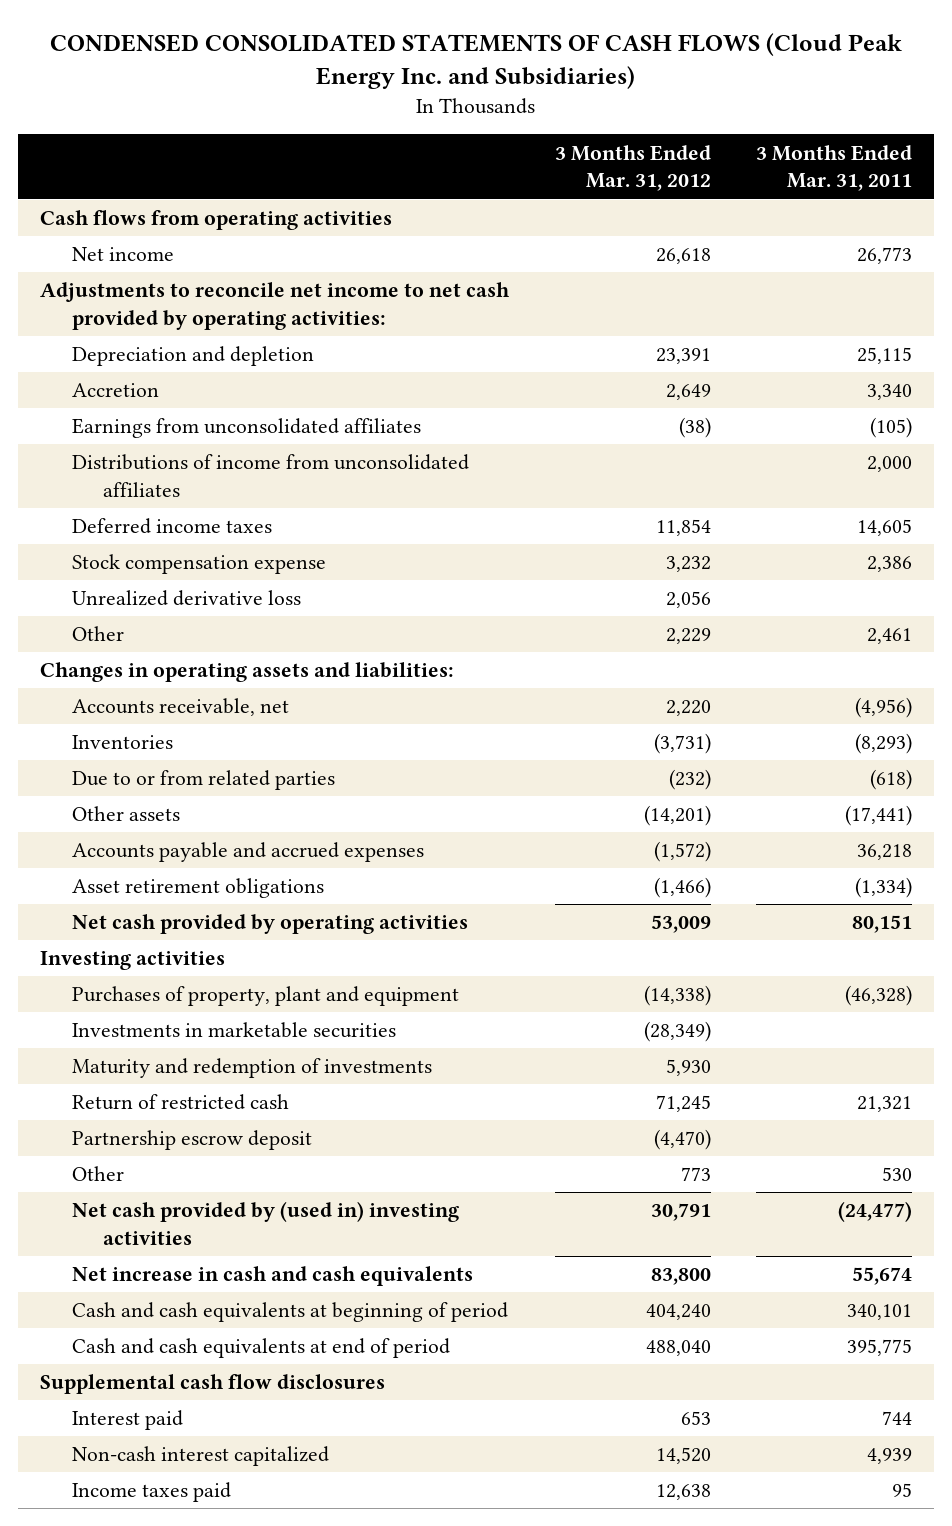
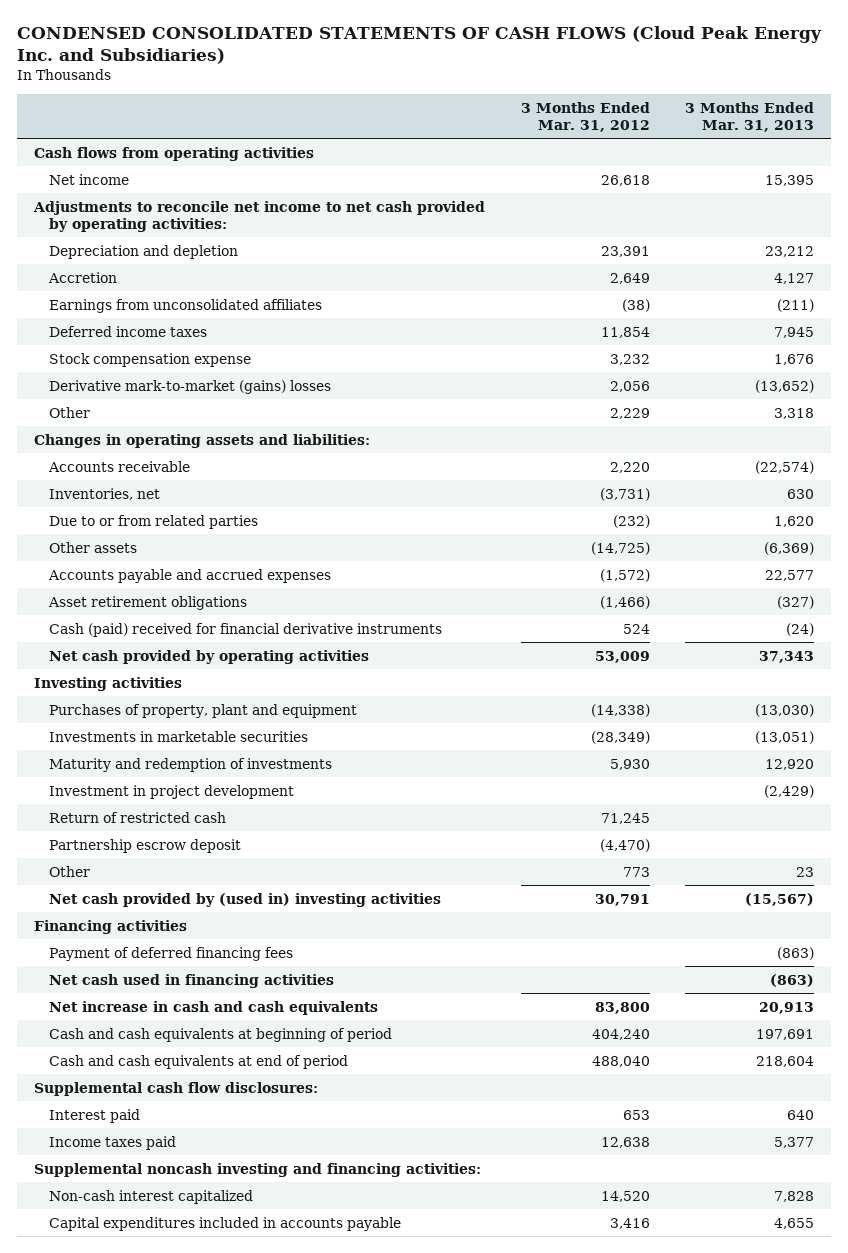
[755,144,912,192] 3 Months Ended Mar. 31, 2011 -> none
none -> [684,102,814,133] 3 Months Ended Mar. 31, 2013
[71,454,469,497] Distributions of income from unconsolidated affiliates -> none
[71,590,301,607] Unrealized derivative loss -> [49,379,332,394] Derivative mark-to-market (gains) losses
[71,698,289,717] Accounts receivable, net -> [48,460,191,472] Accounts receivable
[71,735,173,750] Inventories -> [49,487,161,500] Inventories, net
[643,805,711,827] (14,201) -> [590,541,650,555] (14,725)
none -> [49,622,443,637] Cash (paid) received for financial derivative instruments
none -> [49,784,295,799] Investment in project development
none -> [34,919,188,934] Financing activities
none -> [49,946,294,961] Payment of deferred financing fees
none -> [49,973,335,988] Net cash used in financing activities
[40,1374,386,1395] Supplemental cash flow disclosures -> [34,1081,319,1096] Supplemental cash flow disclosures:
none -> [34,1162,482,1177] Supplemental noncash investing and financing activities:
[71,1446,329,1467] Non-cash interest capitalized -> [49,1189,254,1204] Non-cash interest capitalized
none -> [49,1216,402,1231] Capital expenditures included in accounts payable

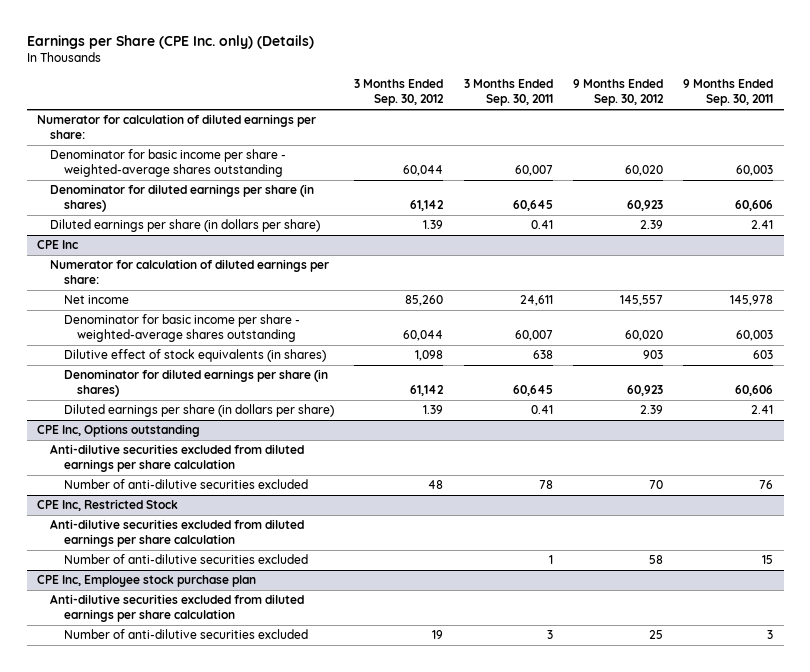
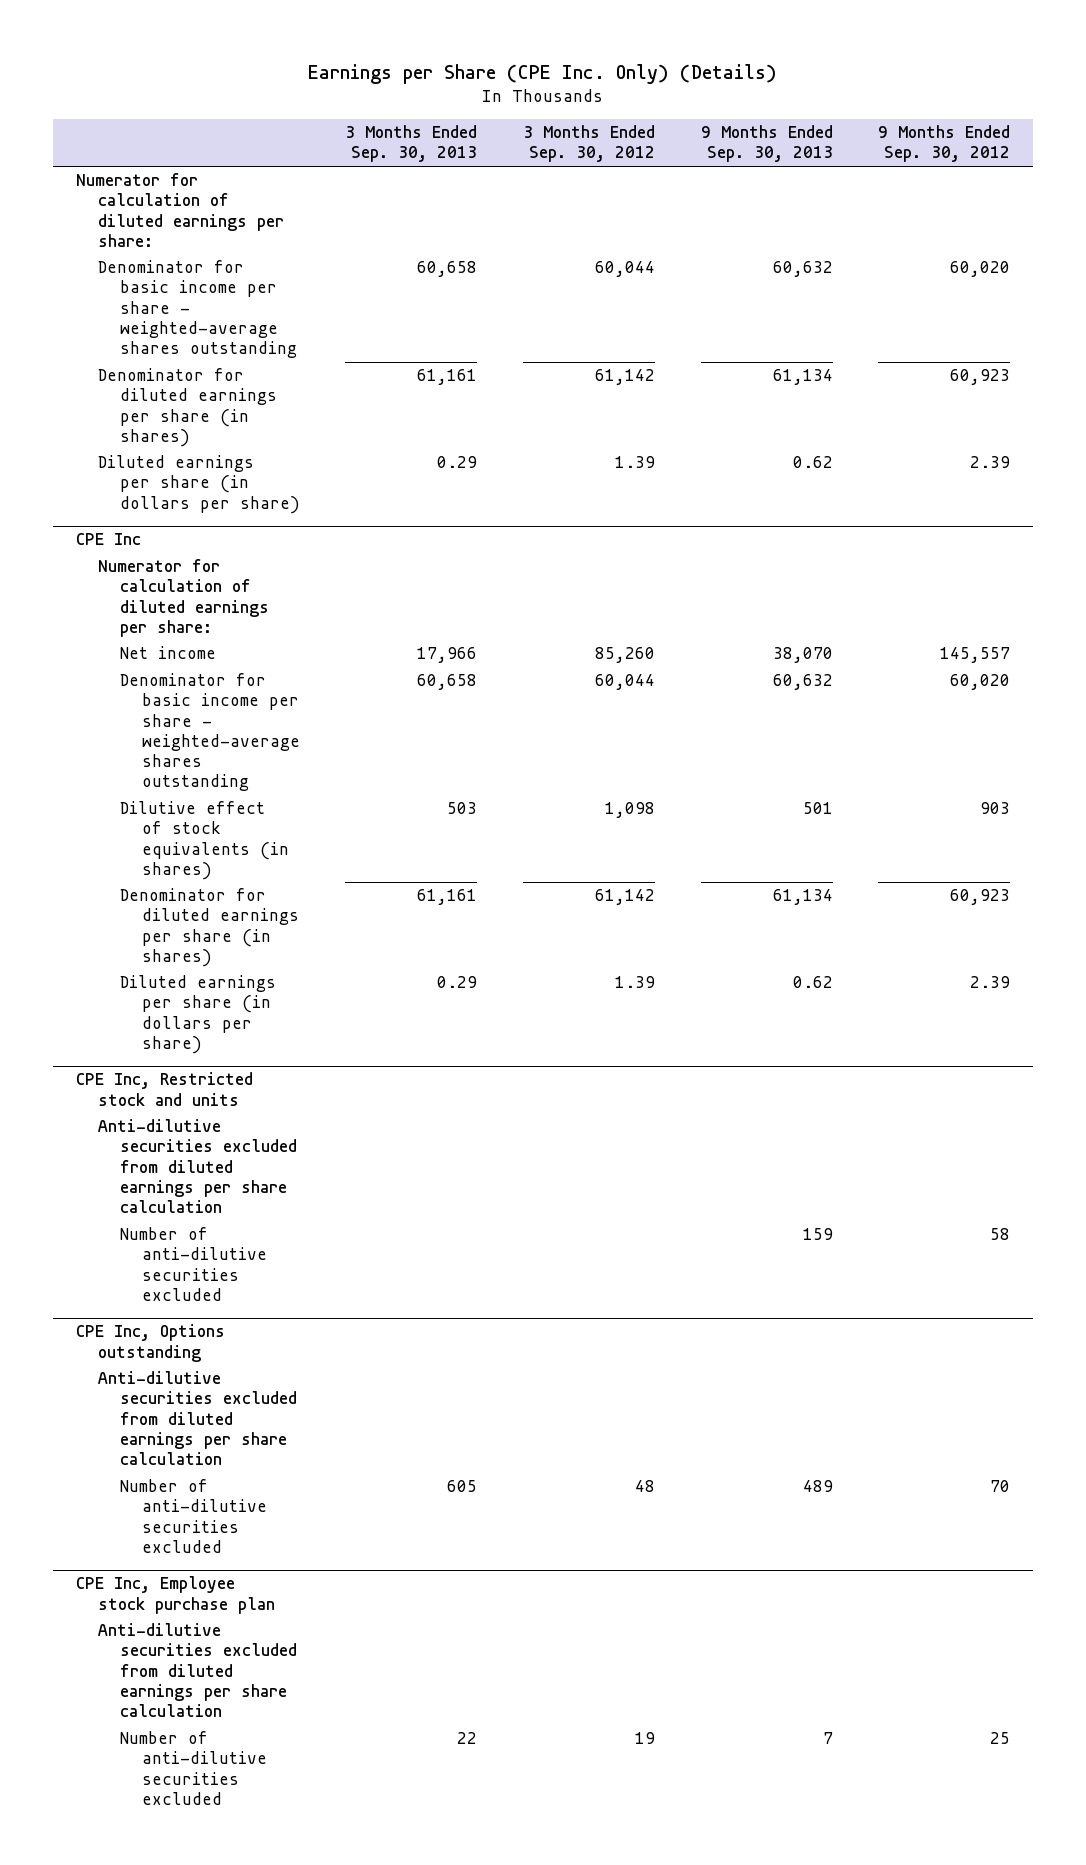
[26,34,314,49] Earnings per Share (CPE Inc. only) (Details) -> [308,64,778,85] Earnings per Share (CPE Inc. Only) (Details)
[463,79,553,107] 3 Months Ended Sep. 30, 2011 -> none
[683,79,774,107] 9 Months Ended Sep. 30, 2011 -> none
none -> [345,125,478,163] 3 Months Ended Sep. 30, 2013
none -> [700,125,833,163] 9 Months Ended Sep. 30, 2013
none -> [76,1072,254,1106] CPE Inc, Restricted stock and units
none -> [98,1119,297,1213] Anti-dilutive securities excluded from diluted earnings per share calculation
none -> [119,1227,267,1301] Number of anti-dilutive securities excluded
[36,499,178,512] CPE Inc, Restricted Stock -> none
[50,519,305,548] Anti-dilutive securities excluded from diluted earnings per share calculation -> none
[63,554,308,565] Number of anti-dilutive securities excluded -> none

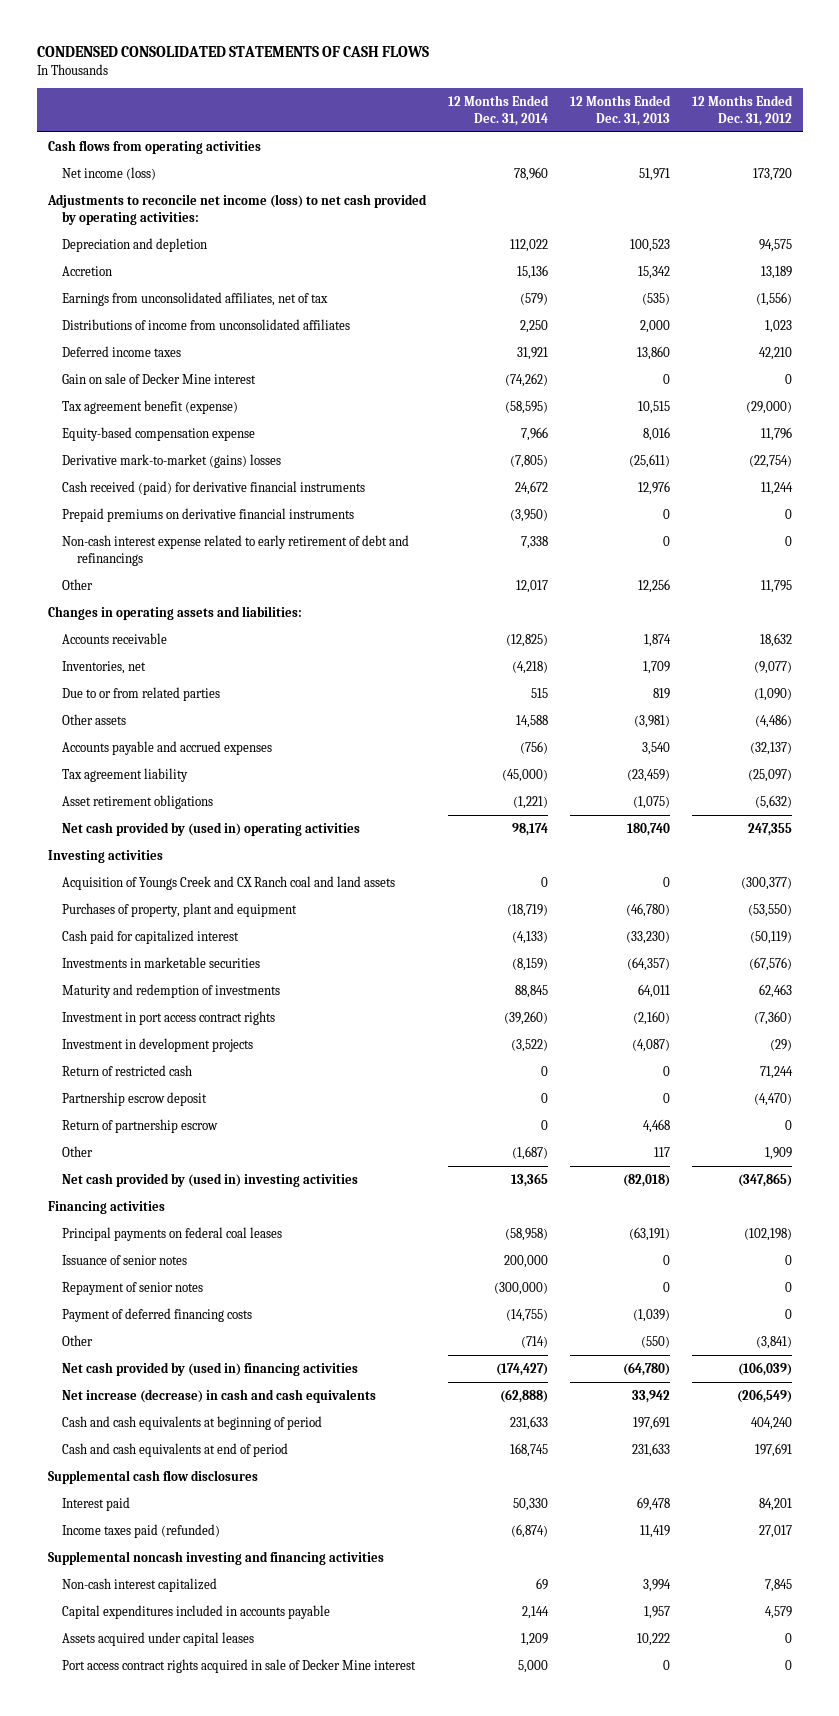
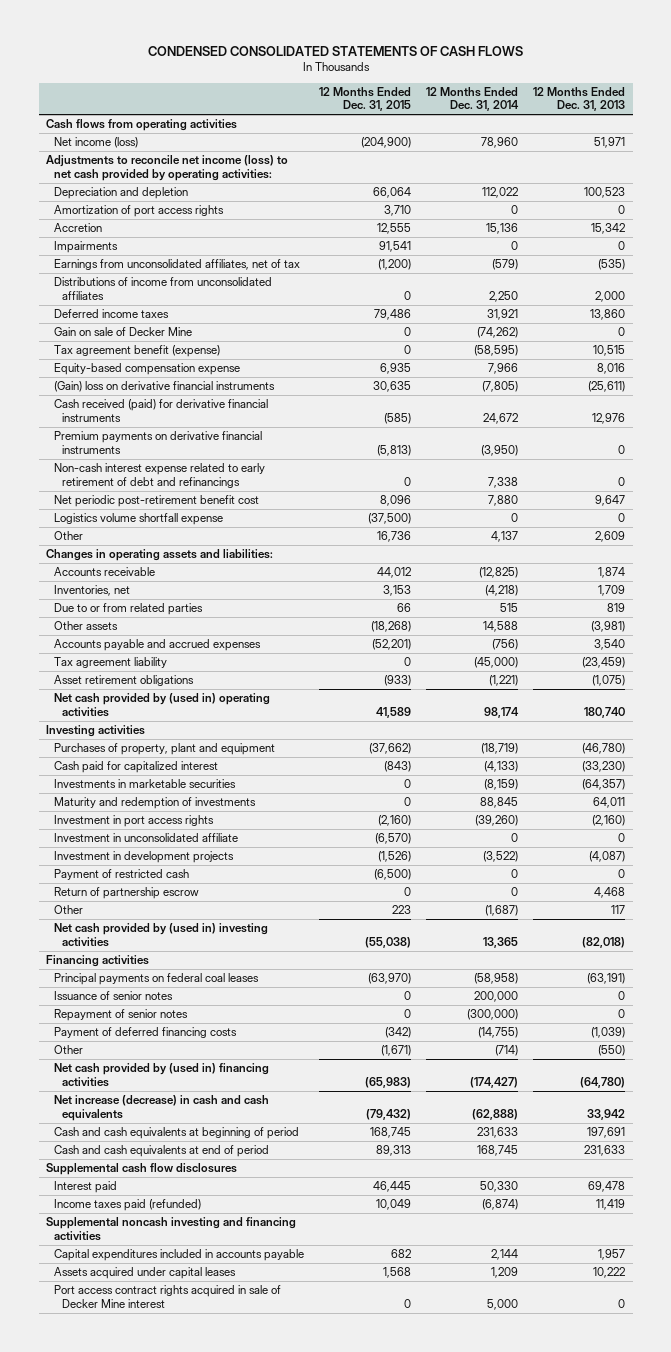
[691,94,793,126] 12 Months Ended Dec. 31, 2012 -> none
none -> [319,86,412,112] 12 Months Ended Dec. 31, 2015
none -> [54,205,225,218] Amortization of port access rights
none -> [54,241,119,254] Impairments
[62,372,257,384] Gain on sale of Decker Mine interest -> [54,327,193,337] Gain on sale of Decker Mine
[62,453,282,468] Derivative mark-to-market (gains) losses -> [54,381,276,393] (Gain) loss on derivative financial instruments
[62,507,355,522] Prepaid premiums on derivative financial instruments -> [54,431,263,454] Premium payments on derivative financial instruments
none -> [54,495,260,508] Net periodic post-retirement benefit cost
none -> [54,513,224,526] Logistics volume shortfall expense
[515,579,548,593] 12,017 -> [491,531,519,543] 4,137
[637,578,670,593] 12,256 -> [595,531,626,543] 2,609
[62,875,396,890] Acquisition of Youngs Creek and CX Ranch coal and land assets -> none
[62,1010,276,1025] Investment in port access contract rights -> [54,815,215,828] Investment in port access rights
none -> [54,833,239,843] Investment in unconsolidated affiliate
[62,1091,208,1106] Partnership escrow deposit -> none
[62,1064,193,1076] Return of restricted cash -> [54,869,190,881] Payment of restricted cash
[62,1577,218,1592] Non-cash interest capitalized -> none

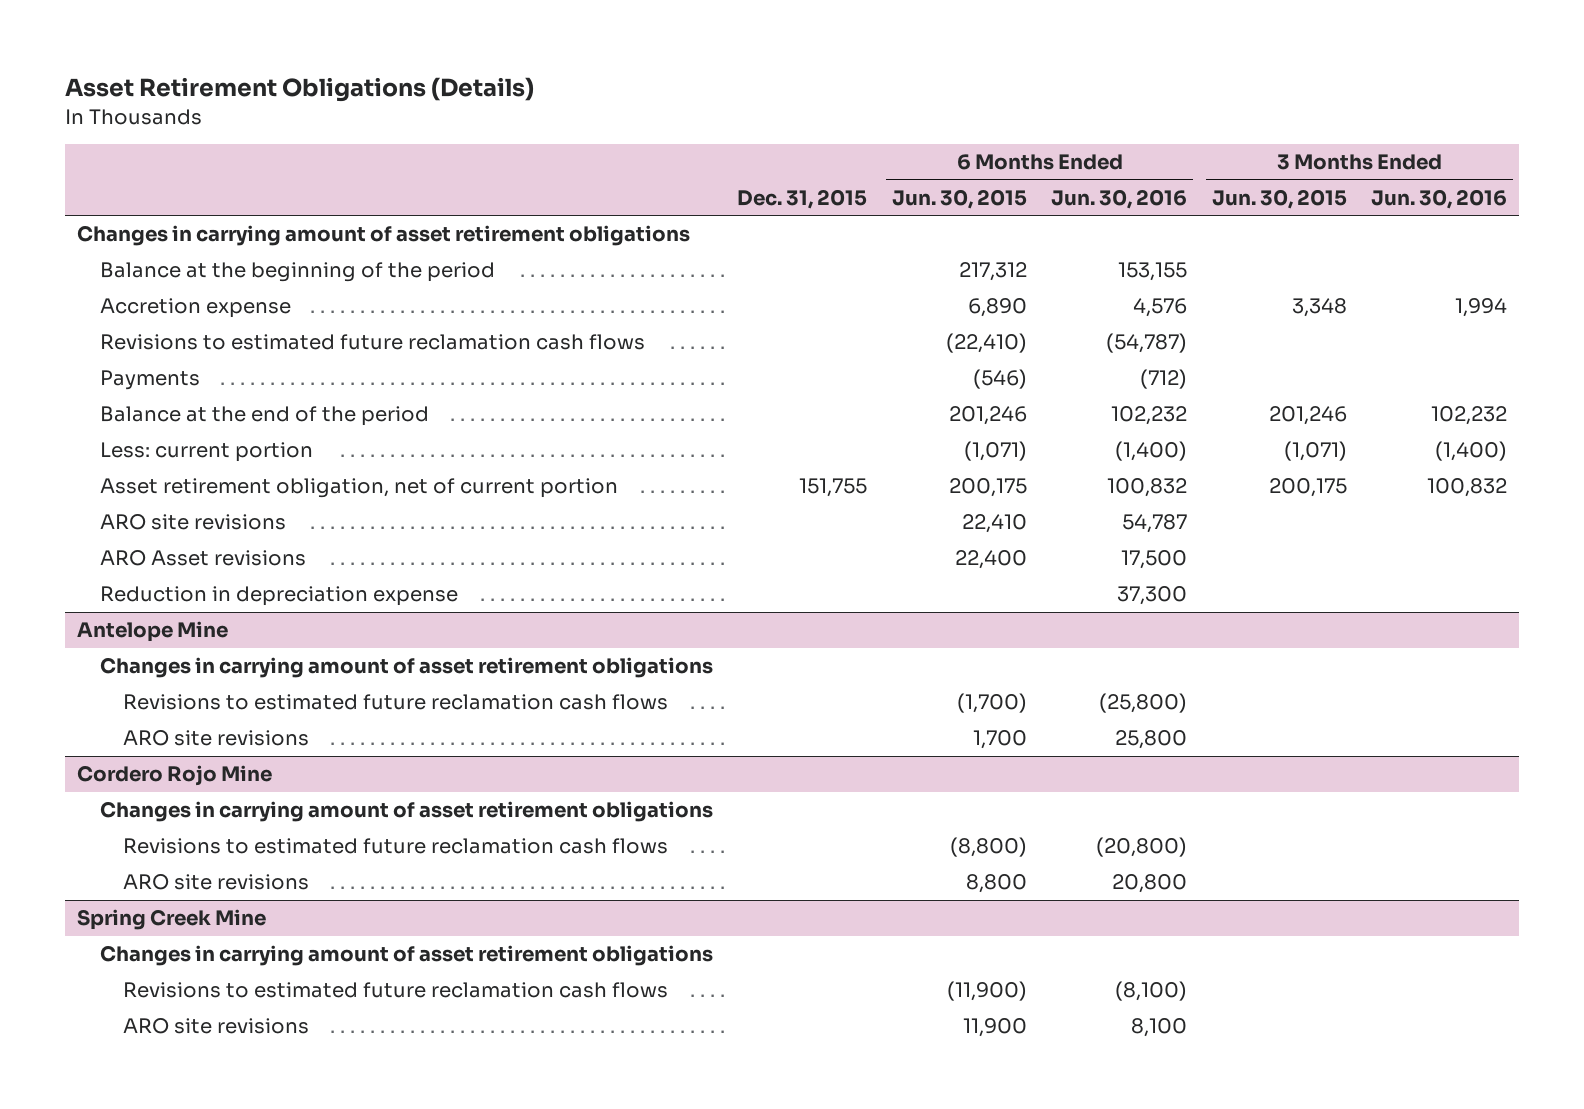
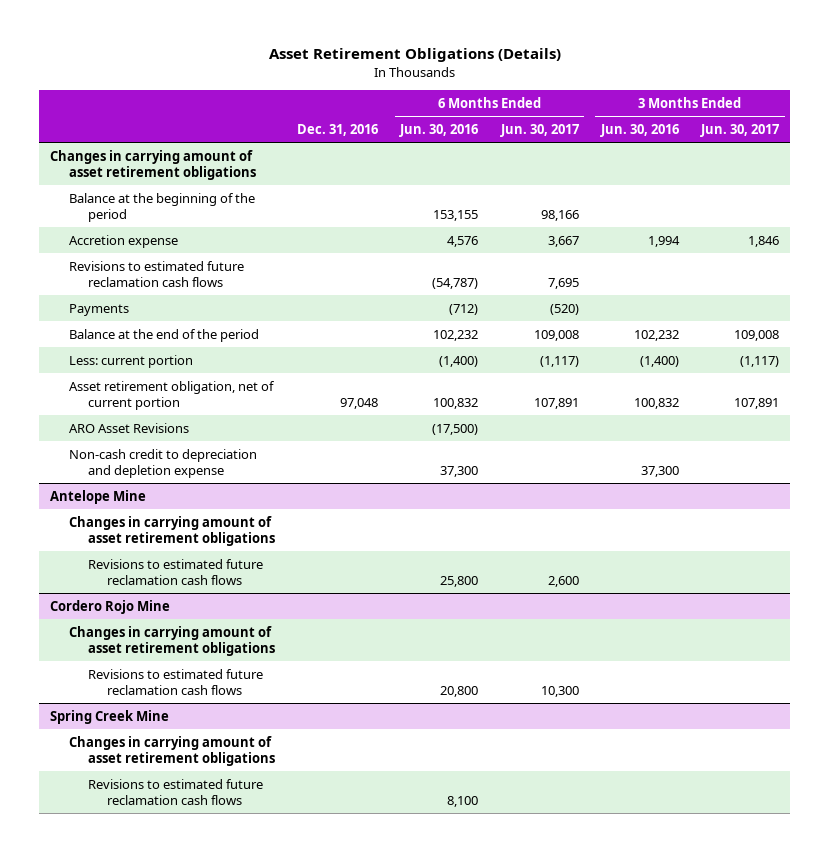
[737,188,868,209] Dec. 31, 2015 -> none
[891,188,1027,209] Jun. 30, 2015 -> none
[1211,188,1347,209] Jun. 30, 2015 -> none
none -> [297,124,379,137] Dec. 31, 2016
none -> [499,124,579,138] Jun. 30, 2017
none -> [700,124,780,138] Jun. 30, 2017
[99,514,286,531] ARO site revisions -> none
[99,586,458,607] Reduction in depreciation expense -> none
[99,550,306,567] ARO Asset revisions -> [69,422,190,433] ARO Asset Revisions
[1121,550,1188,570] 17,500 -> [432,423,479,435] (17,500)
none -> [69,448,258,478] Non-cash credit to depreciation and depletion expense
[122,730,309,747] ARO site revisions -> none
[1099,693,1188,714] (25,800) -> [440,575,479,587] 25,800
[122,874,309,891] ARO site revisions -> none
[1096,837,1188,858] (20,800) -> [440,685,479,697] 20,800
[122,1018,309,1035] ARO site revisions -> none
[1115,981,1188,1002] (8,100) -> [447,795,479,807] 8,100

